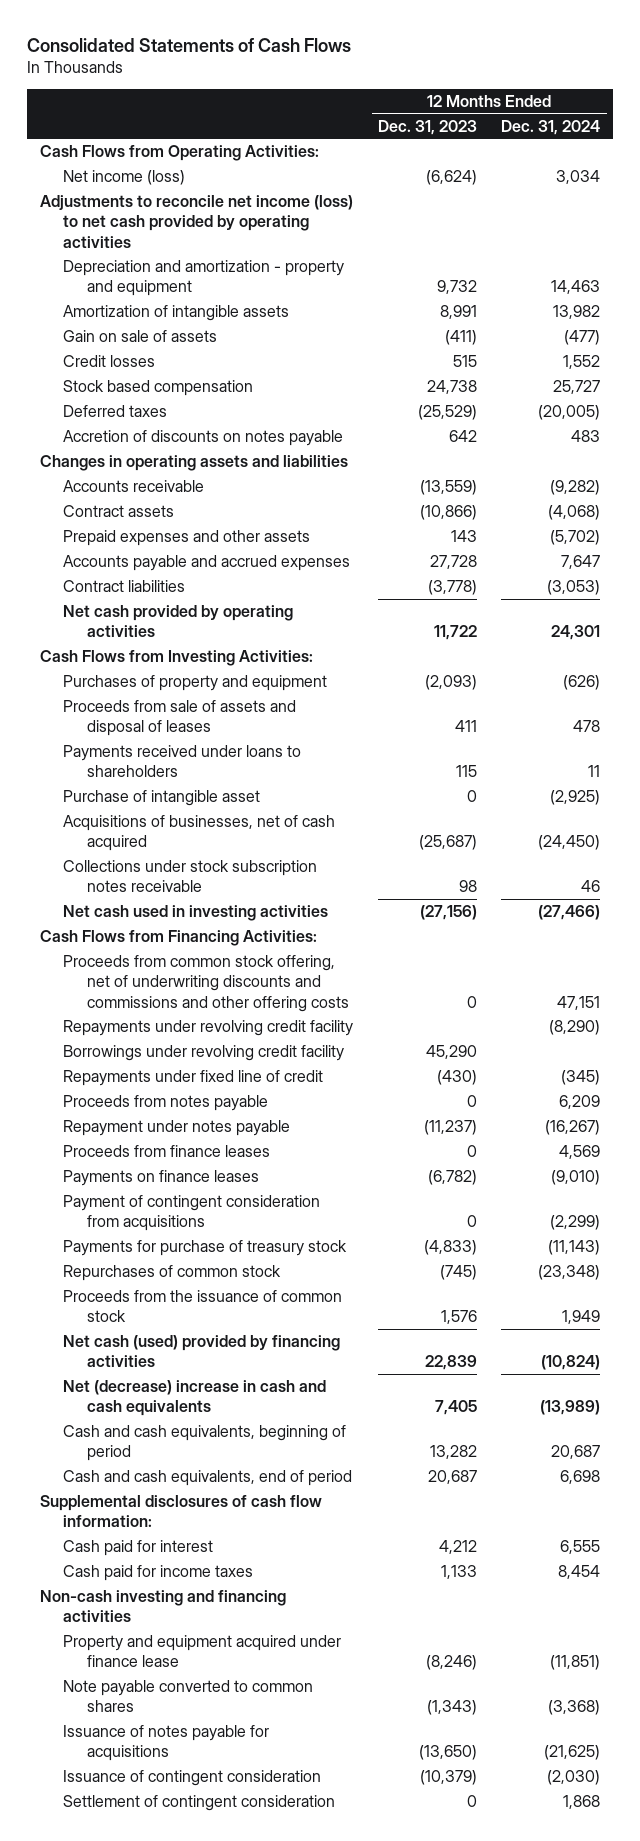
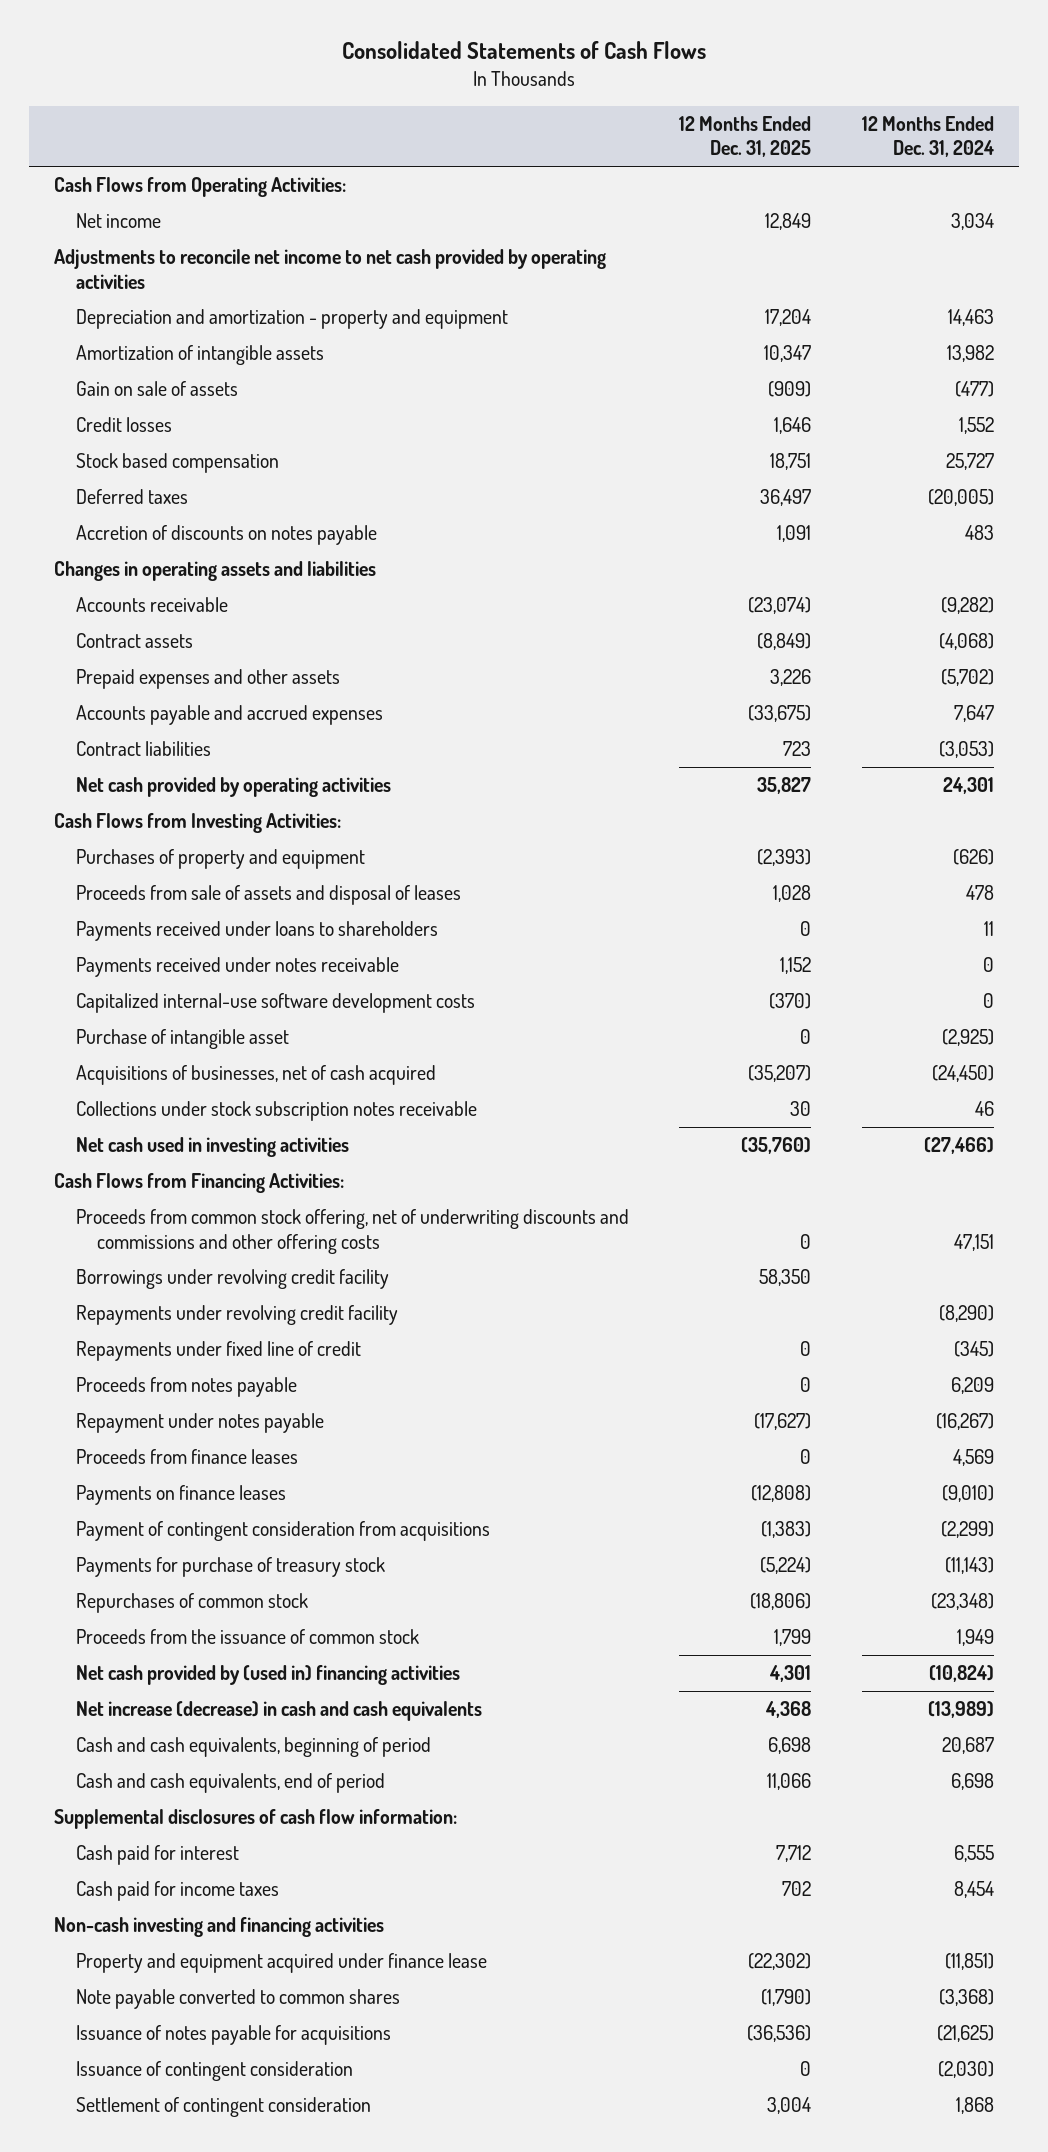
[377,119,477,135] Dec. 31, 2023 -> none
none -> [679,115,812,158] 12 Months Ended Dec. 31, 2025
[63,170,186,186] Net income (loss) -> [75,213,161,229] Net income
[39,195,353,248] Adjustments to reconcile net income (loss) to net cash provided by operating activities -> [53,249,606,289] Adjustments to reconcile net income to net cash provided by operating activities
none -> [75,957,399,978] Payments received under notes receivable
none -> [75,993,475,1014] Capitalized internal-use software development costs
[63,1020,354,1037] Repayments under revolving credit facility -> [75,1305,398,1326] Repayments under revolving credit facility
[63,1335,341,1368] Net cash (used) provided by financing activities -> [75,1665,460,1686] Net cash provided by (used in) financing activities
[63,1380,327,1417] Net (decrease) increase in cash and cash equivalents -> [75,1701,482,1722] Net increase (decrease) in cash and cash equivalents

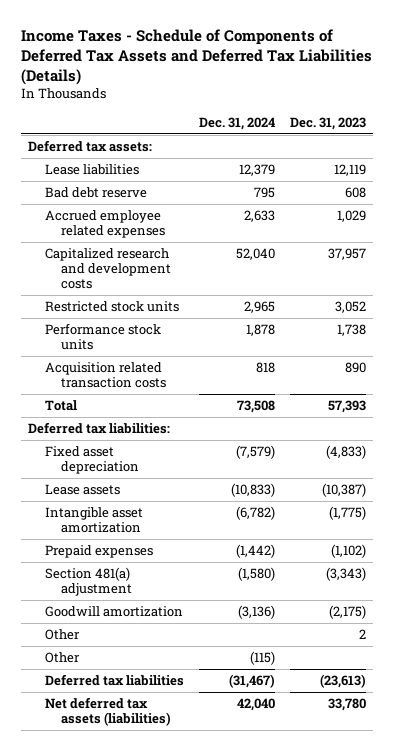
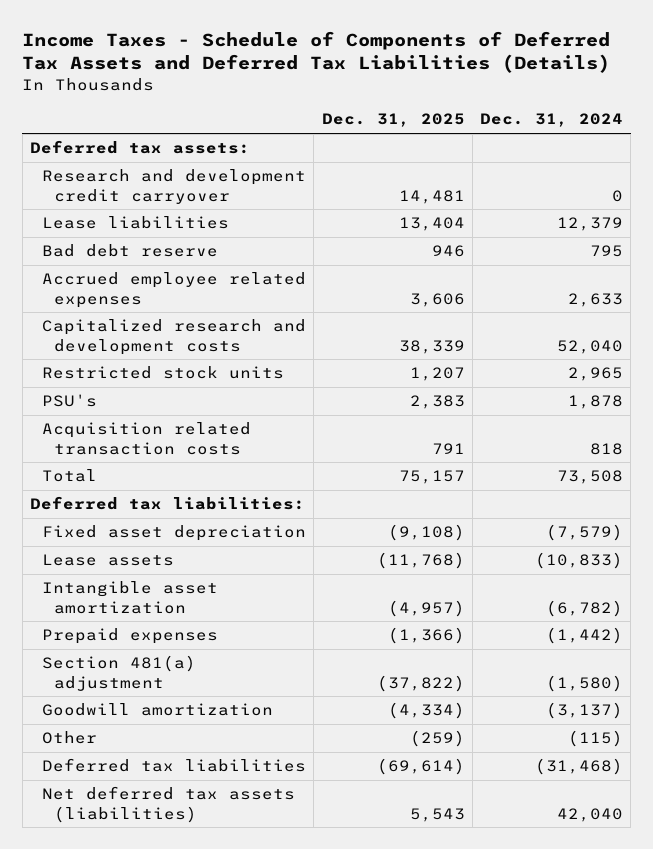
[289,116,366,130] Dec. 31, 2023 -> none
none -> [321,113,465,128] Dec. 31, 2025
none -> [41,169,306,204] Research and development credit carryover
[44,323,161,350] Performance stock units -> [41,394,97,408] PSU's
[44,629,80,641] Other -> none
[237,605,275,620] (3,136) -> [546,702,624,720] (3,137)
[228,674,275,689] (31,467) -> [535,758,624,776] (31,468)

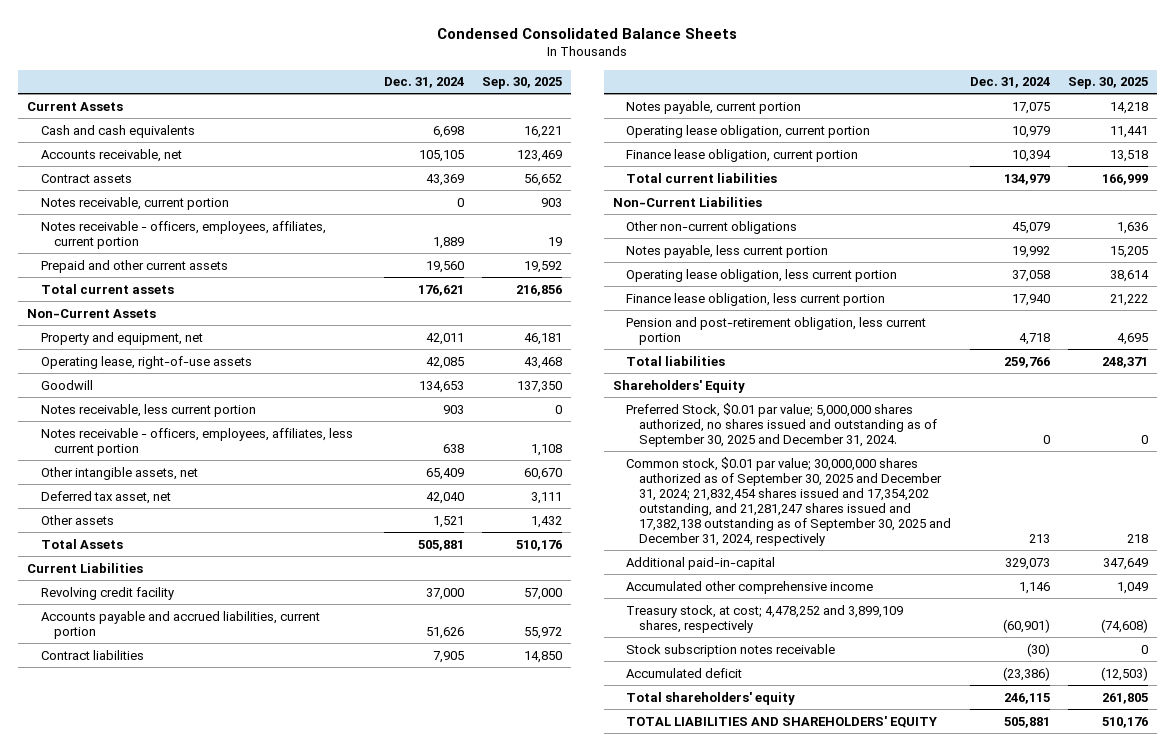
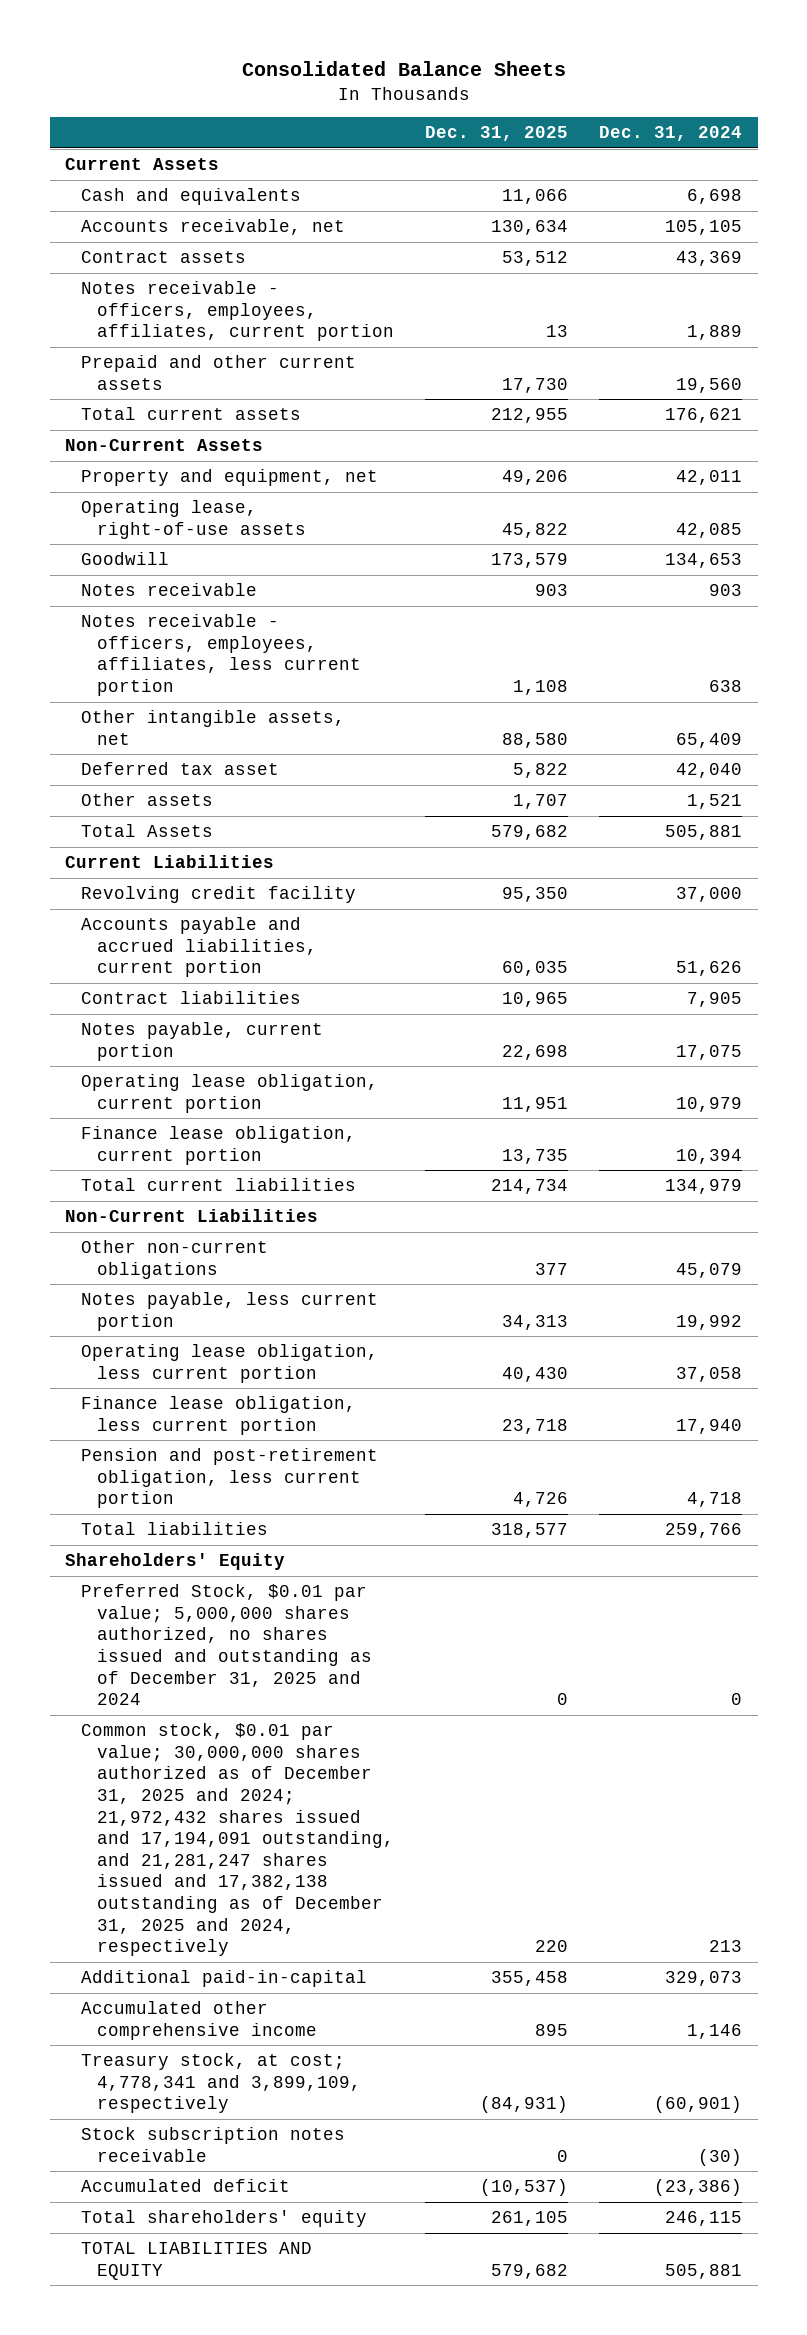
[437,27,738,39] Condensed Consolidated Balance Sheets -> [241,61,566,77] Consolidated Balance Sheets
[481,77,562,90] Sep. 30, 2025 -> none
none -> [425,126,569,142] Dec. 31, 2025
[40,124,195,138] Cash and cash equivalents -> [81,188,302,206] Cash and equivalents
[40,196,229,210] Notes receivable, current portion -> none
[40,403,256,417] Notes receivable, less current portion -> [81,583,258,597] Notes receivable
[40,490,171,504] Deferred tax asset, net -> [81,762,280,776] Deferred tax asset
[626,402,938,447] Preferred Stock, $0.01 par value; 5,000,000 shares authorized, no shares issued and outstanding as of September 30, 2025 and December 31, 2024. -> [81,1584,373,1706] Preferred Stock, $0.01 par value; 5,000,000 shares authorized, no shares issued and outstanding as of December 31, 2025 and 2024
[626,456,952,547] Common stock, $0.01 par value; 30,000,000 shares authorized as of September 30, 2025 and December 31, 2024; 21,832,454 shares issued and 17,354,202 outstanding, and 21,281,247 shares issued and 17,382,138 outstanding as of September 30, 2025 and December 31, 2024, respectively -> [81,1723,395,1957] Common stock, $0.01 par value; 30,000,000 shares authorized as of December 31, 2025 and 2024; 21,972,432 shares issued and 17,194,091 outstanding, and 21,281,247 shares issued and 17,382,138 outstanding as of December 31, 2025 and 2024, respectively
[626,604,904,633] Treasury stock, at cost; 4,478,252 and 3,899,109 shares, respectively -> [81,2053,362,2114] Treasury stock, at cost; 4,778,341 and 3,899,109, respectively
[626,715,938,728] TOTAL LIABILITIES AND SHAREHOLDERS' EQUITY -> [81,2242,313,2280] TOTAL LIABILITIES AND EQUITY

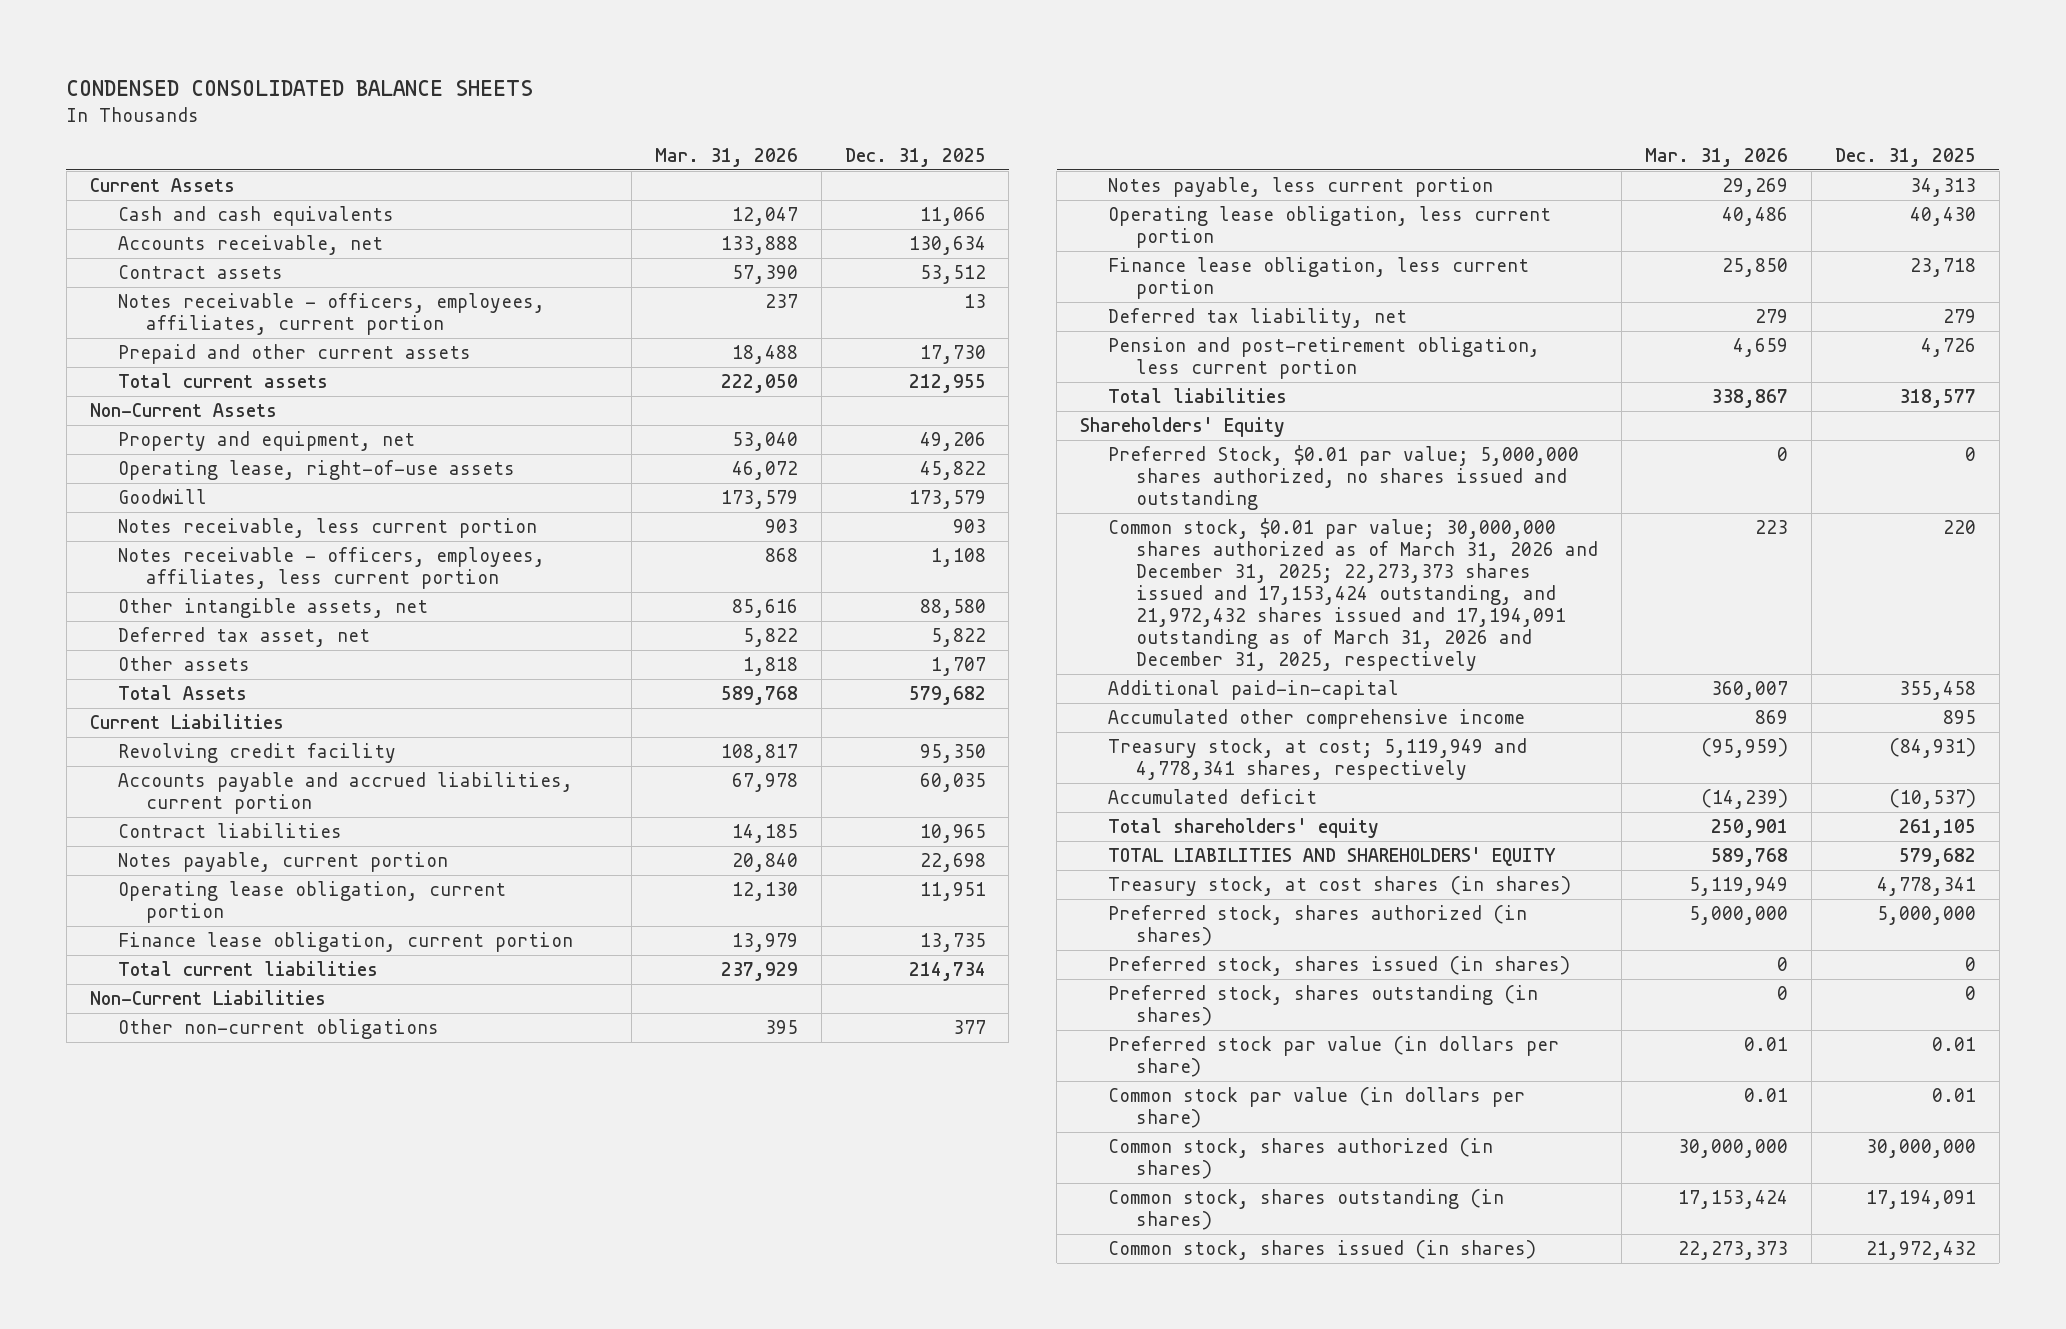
[241,61,566,77] Consolidated Balance Sheets -> [66,80,534,97] CONDENSED CONSOLIDATED BALANCE SHEETS
[599,126,743,142] Dec. 31, 2024 -> none
none -> [654,147,798,167] Mar. 31, 2026
[81,188,302,206] Cash and equivalents -> [117,205,394,226] Cash and cash equivalents
[81,583,258,597] Notes receivable -> [117,517,537,538] Notes receivable, less current portion
[81,762,280,776] Deferred tax asset -> [117,626,370,647] Deferred tax asset, net
none -> [1108,307,1408,328] Deferred tax liability, net
[81,1584,373,1706] Preferred Stock, $0.01 par value; 5,000,000 shares authorized, no shares issued and outstanding as of December 31, 2025 and 2024 -> [1108,444,1580,510] Preferred Stock, $0.01 par value; 5,000,000 shares authorized, no shares issued and outstanding
[81,1723,395,1957] Common stock, $0.01 par value; 30,000,000 shares authorized as of December 31, 2025 and 2024; 21,972,432 shares issued and 17,194,091 outstanding, and 21,281,247 shares issued and 17,382,138 outstanding as of December 31, 2025 and 2024, respectively -> [1108,517,1598,672] Common stock, $0.01 par value; 30,000,000 shares authorized as of March 31, 2026 and December 31, 2025; 22,273,373 shares issued and 17,153,424 outstanding, and 21,972,432 shares issued and 17,194,091 outstanding as of March 31, 2026 and December 31, 2025, respectively
[81,2127,346,2162] Stock subscription notes receivable -> none
[81,2053,362,2114] Treasury stock, at cost; 4,778,341 and 3,899,109, respectively -> [1108,737,1528,780] Treasury stock, at cost; 5,119,949 and 4,778,341 shares, respectively
[81,2242,313,2280] TOTAL LIABILITIES AND EQUITY -> [1108,846,1557,866] TOTAL LIABILITIES AND SHAREHOLDERS' EQUITY
none -> [1108,875,1572,896] Treasury stock, at cost shares (in shares)
none -> [1108,904,1528,946] Preferred stock, shares authorized (in shares)
none -> [1108,955,1571,976] Preferred stock, shares issued (in shares)
none -> [1108,984,1539,1026] Preferred stock, shares outstanding (in shares)
none -> [1108,1035,1560,1077] Preferred stock par value (in dollars per share)
none -> [1108,1086,1526,1128] Common stock par value (in dollars per share)
none -> [1108,1137,1494,1179] Common stock, shares authorized (in shares)
none -> [1108,1188,1505,1230] Common stock, shares outstanding (in shares)
none -> [1108,1239,1537,1260] Common stock, shares issued (in shares)

